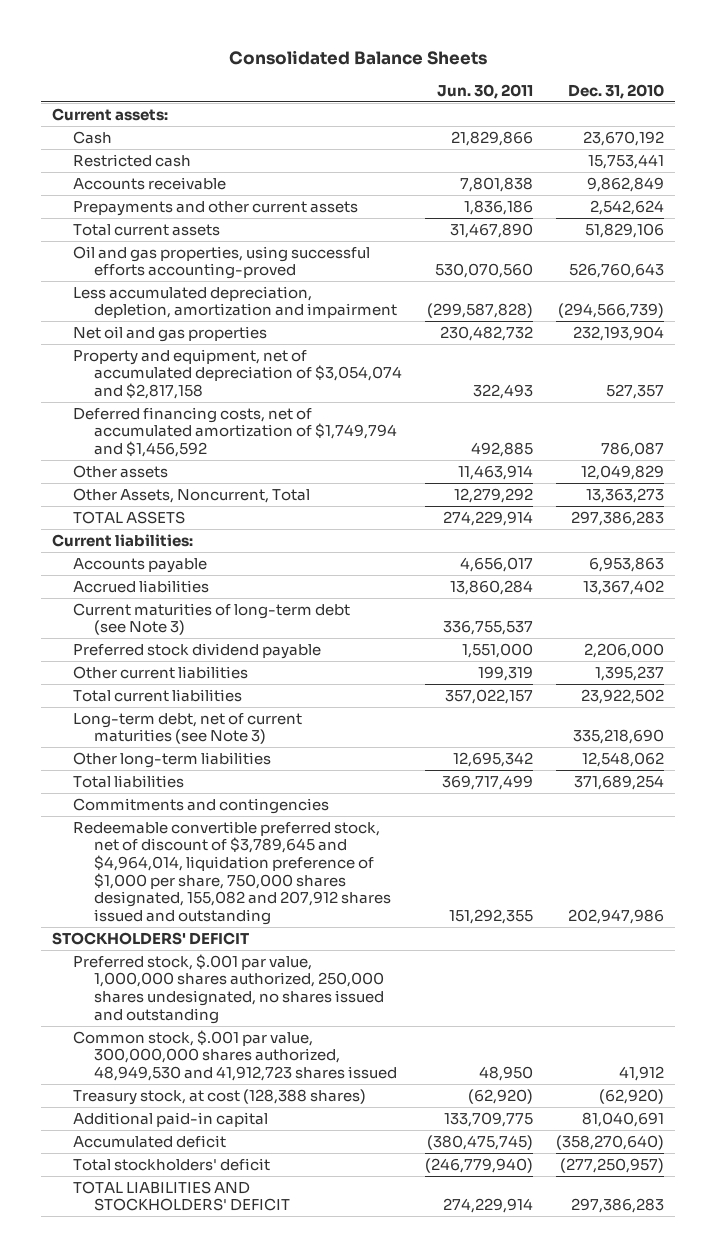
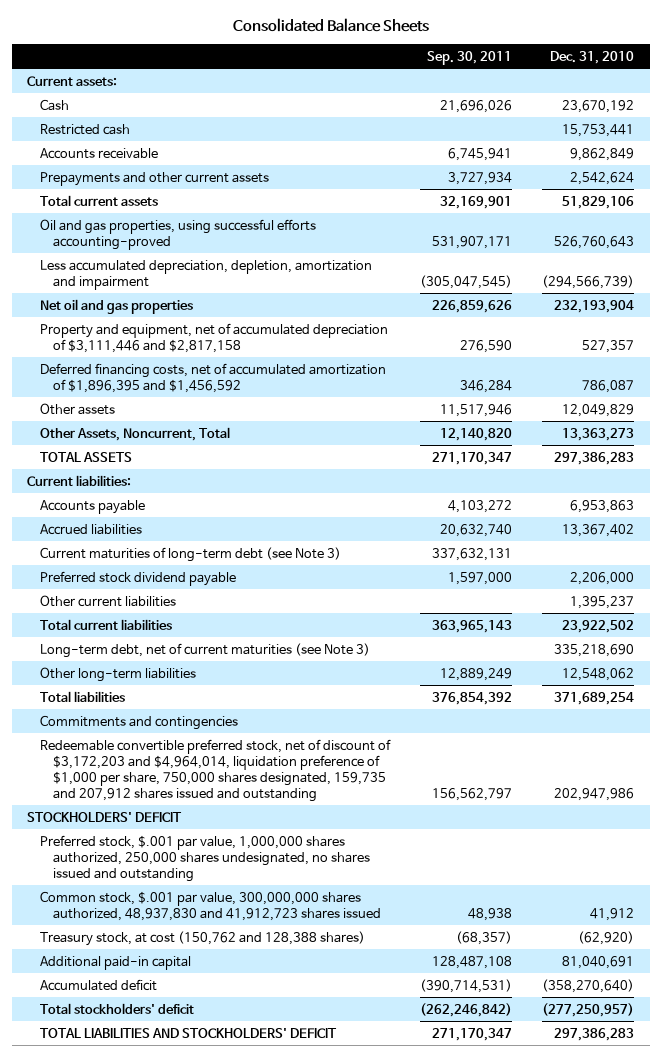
[437,83,534,99] Jun. 30, 2011 -> none
none -> [427,50,513,65] Sep. 30, 2011
[73,348,403,400] Property and equipment, net of accumulated depreciation of $3,054,074 and $2,817,158 -> [40,322,389,353] Property and equipment, net of accumulated depreciation of $3,111,446 and $2,817,158
[73,406,398,458] Deferred financing costs, net of accumulated amortization of $1,749,794 and $1,456,592 -> [40,362,387,393] Deferred financing costs, net of accumulated amortization of $1,896,395 and $1,456,592
[73,820,392,926] Redeemable convertible preferred stock, net of discount of $3,789,645 and $4,964,014, liquidation preference of $1,000 per share, 750,000 shares designated, 155,082 and 207,912 shares issued and outstanding -> [40,738,392,802] Redeemable convertible preferred stock, net of discount of $3,172,203 and $4,964,014, liquidation preference of $1,000 per share, 750,000 shares designated, 159,735 and 207,912 shares issued and outstanding
[73,1029,398,1082] Common stock, $.001 par value, 300,000,000 shares authorized, 48,949,530 and 41,912,723 shares issued -> [40,890,382,921] Common stock, $.001 par value, 300,000,000 shares authorized, 48,937,830 and 41,912,723 shares issued
[73,1088,367,1105] Treasury stock, at cost (128,388 shares) -> [40,930,366,946] Treasury stock, at cost (150,762 and 128,388 shares)

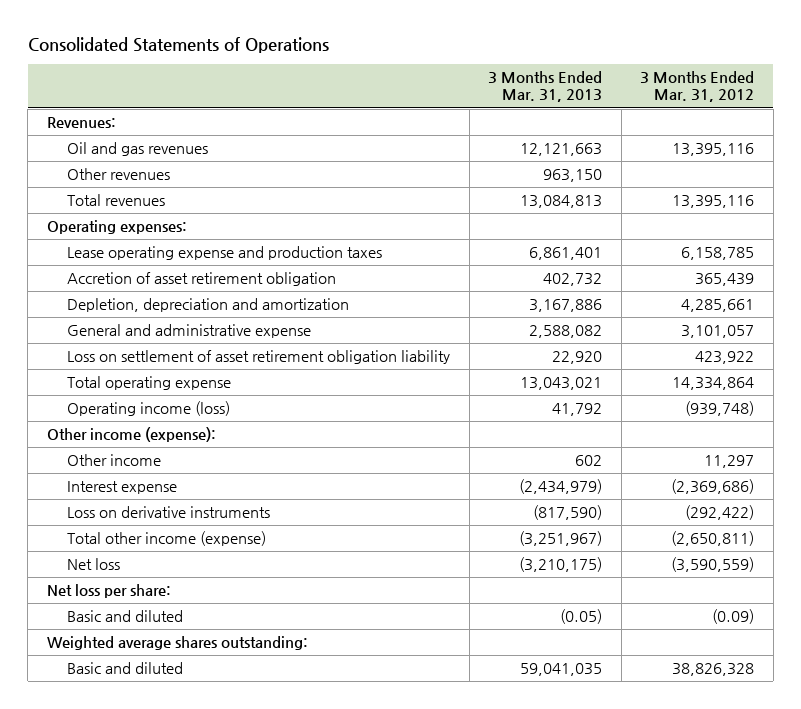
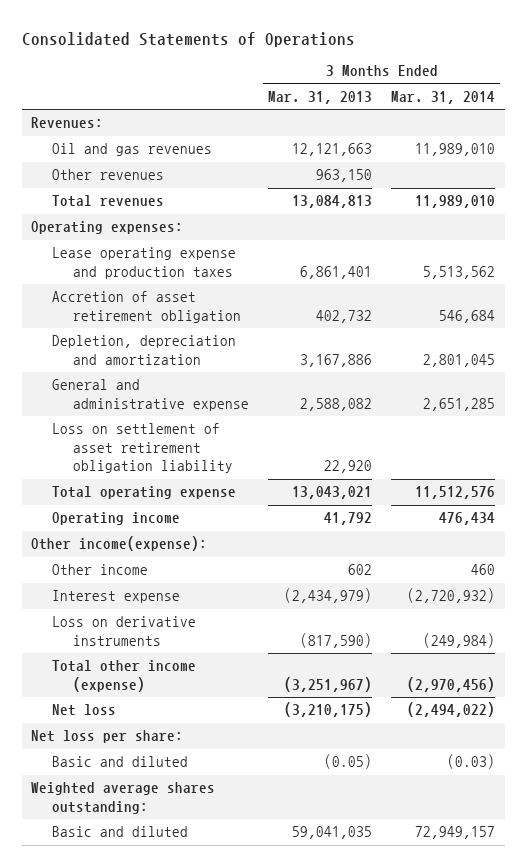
[640,71,755,103] 3 Months Ended Mar. 31, 2012 -> none
none -> [391,91,496,105] Mar. 31, 2014
[67,401,231,417] Operating income (loss) -> [52,512,181,526] Operating income
[46,427,216,443] Other income (expense): -> [31,536,208,552] Other income(expense):

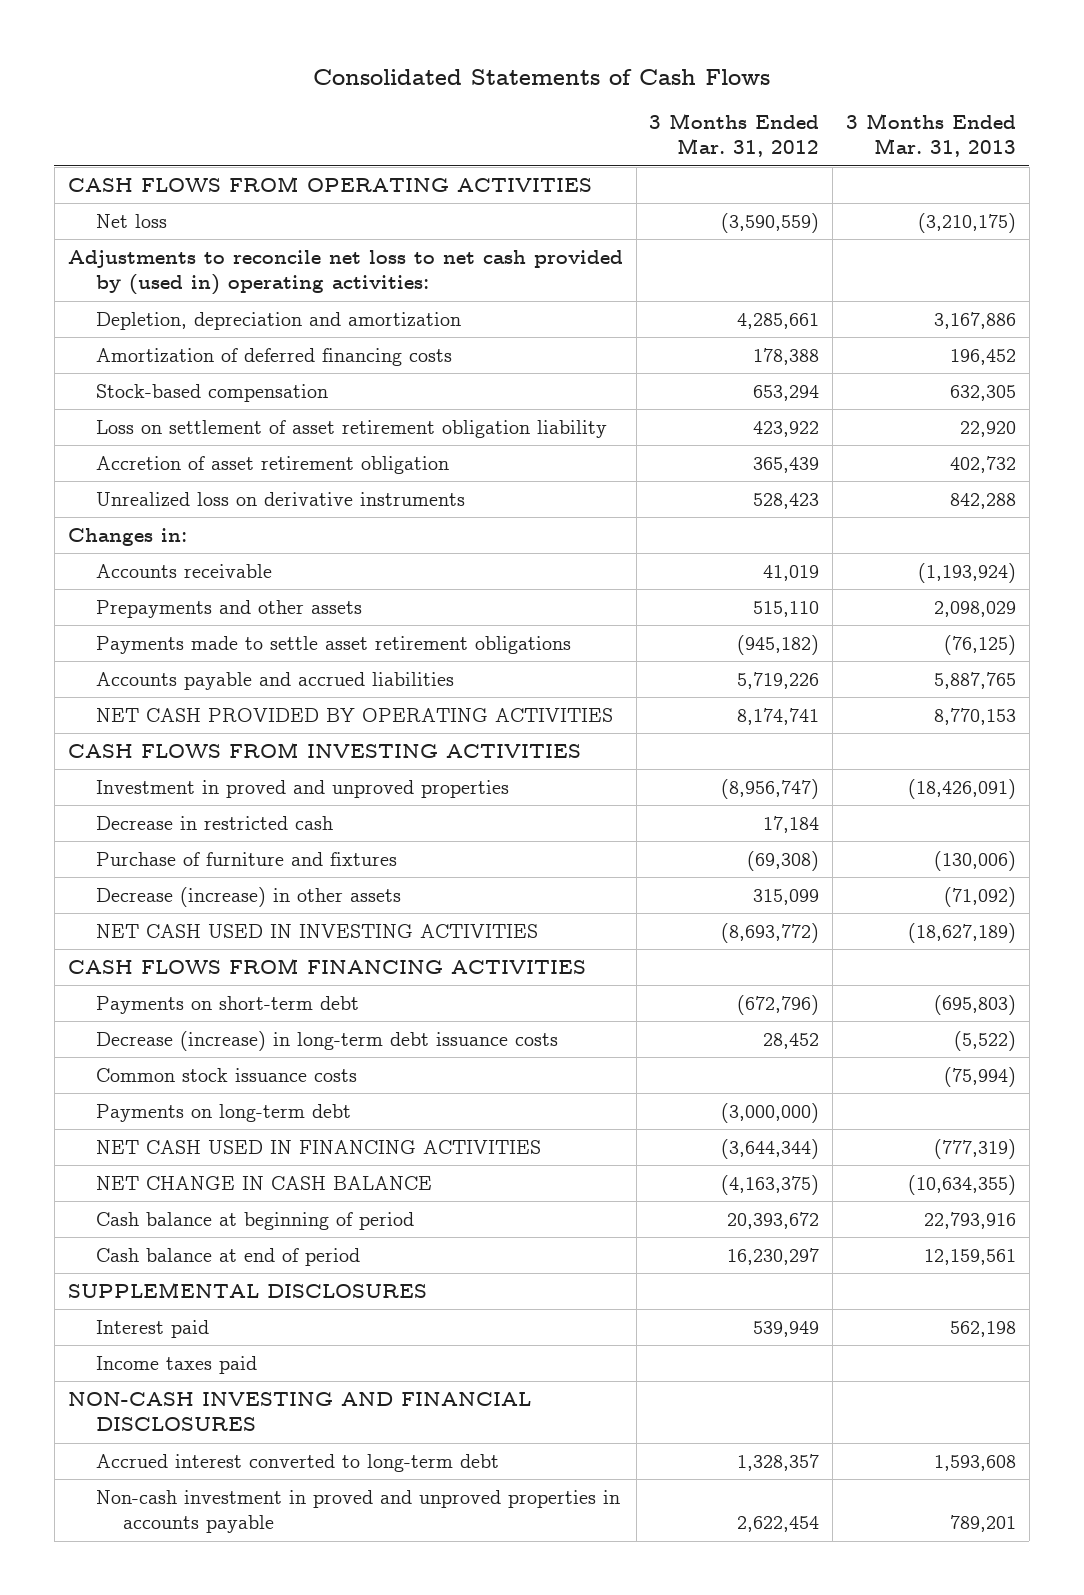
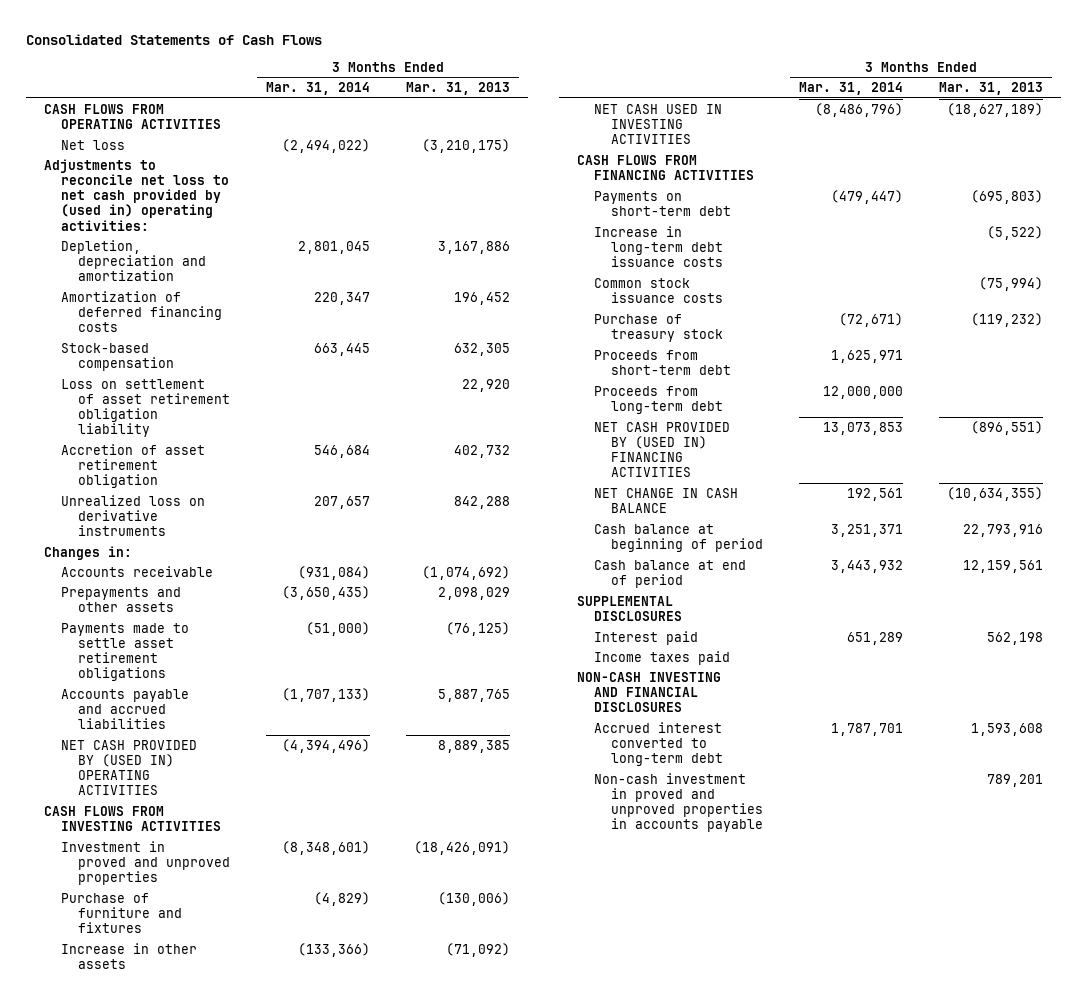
[649,113,820,158] 3 Months Ended Mar. 31, 2012 -> none
none -> [266,82,371,96] Mar. 31, 2014
[918,562,1017,583] (1,193,924) -> [422,565,511,580] (1,074,692)
[95,707,613,722] NET CASH PROVIDED BY OPERATING ACTIVITIES -> [61,739,198,796] NET CASH PROVIDED BY (USED IN) OPERATING ACTIVITIES
[934,707,1017,725] 8,770,153 -> [438,739,511,753] 8,889,385
[95,815,333,830] Decrease in restricted cash -> none
[95,886,401,907] Decrease (increase) in other assets -> [61,942,198,969] Increase in other assets
[95,1030,558,1051] Decrease (increase) in long-term debt issuance costs -> [593,225,724,268] Increase in long-term debt issuance costs
[95,1103,351,1122] Payments on long-term debt -> none
none -> [593,313,724,342] Purchase of treasury stock
none -> [593,349,732,375] Proceeds from short-term debt
none -> [593,385,724,414] Proceeds from long-term debt
[95,1139,541,1154] NET CASH USED IN FINANCING ACTIVITIES -> [593,421,730,478] NET CASH PROVIDED BY (USED IN) FINANCING ACTIVITIES
[934,1138,1017,1159] (777,319) -> [970,420,1043,435] (896,551)

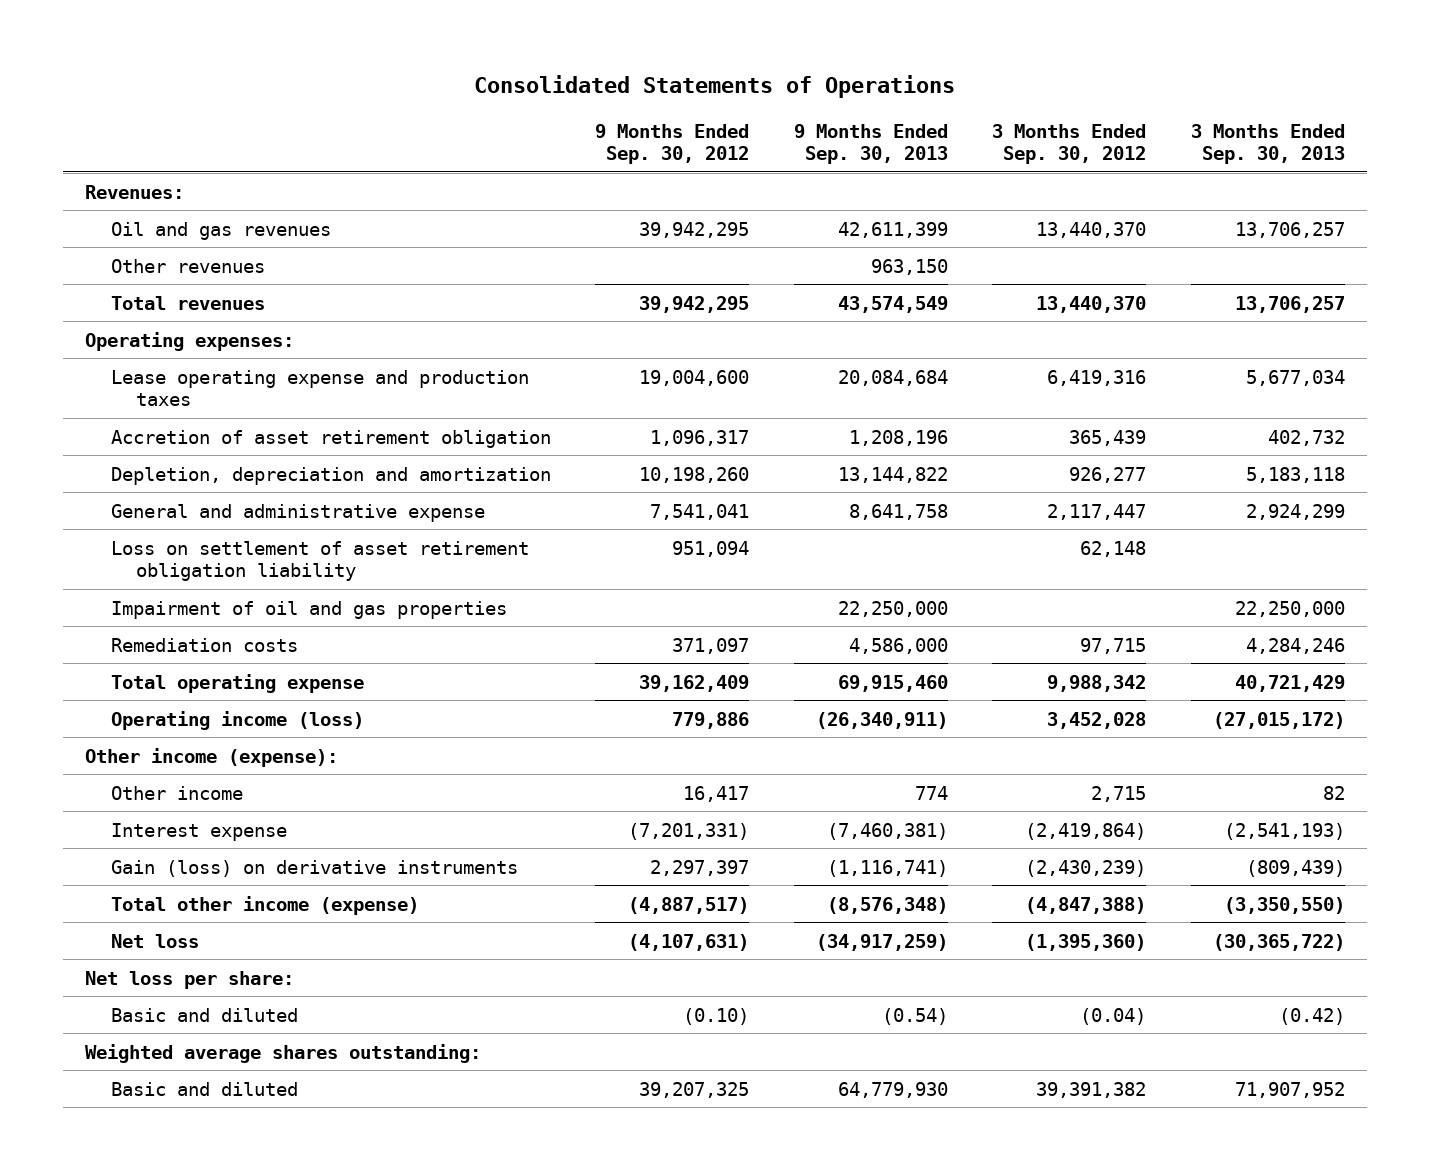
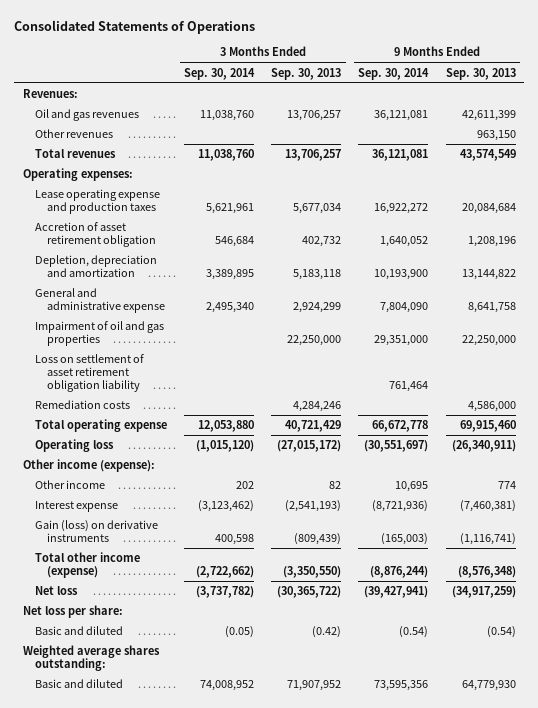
[595,123,750,165] 9 Months Ended Sep. 30, 2012 -> none
[992,123,1147,165] 3 Months Ended Sep. 30, 2012 -> none
none -> [184,67,256,80] Sep. 30, 2014
none -> [358,67,430,80] Sep. 30, 2014
[110,540,529,582] Loss on settlement of asset retirement obligation liability -> [34,354,144,393] Loss on settlement of asset retirement obligation liability
[110,710,364,730] Operating income (loss) -> [34,439,114,453] Operating loss

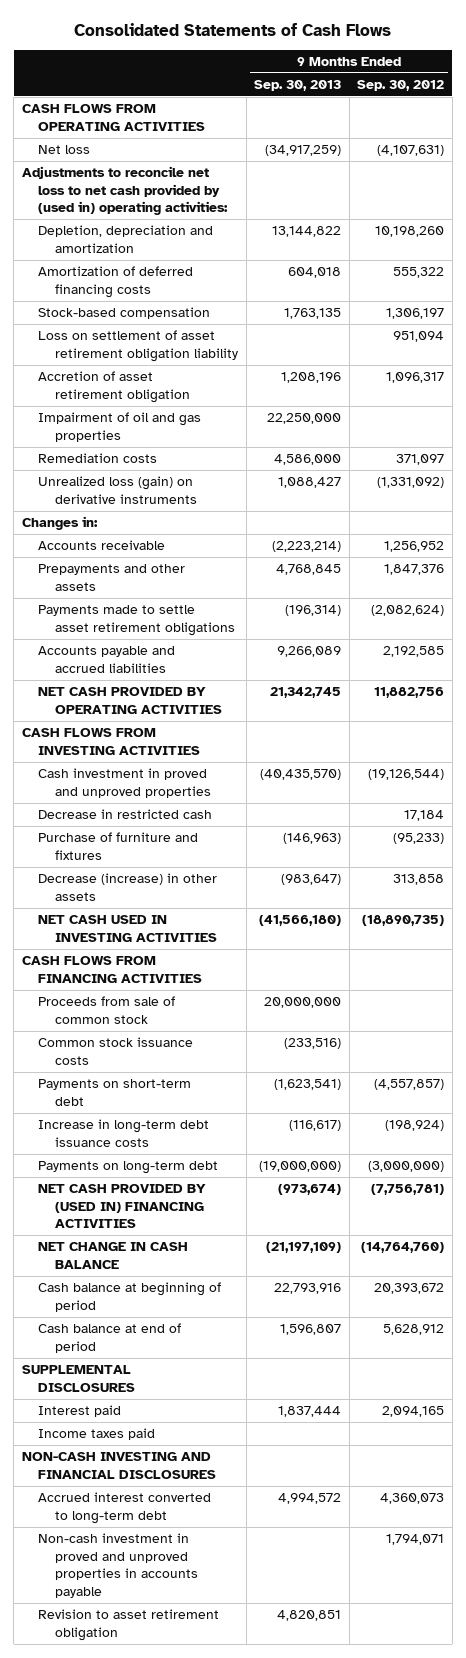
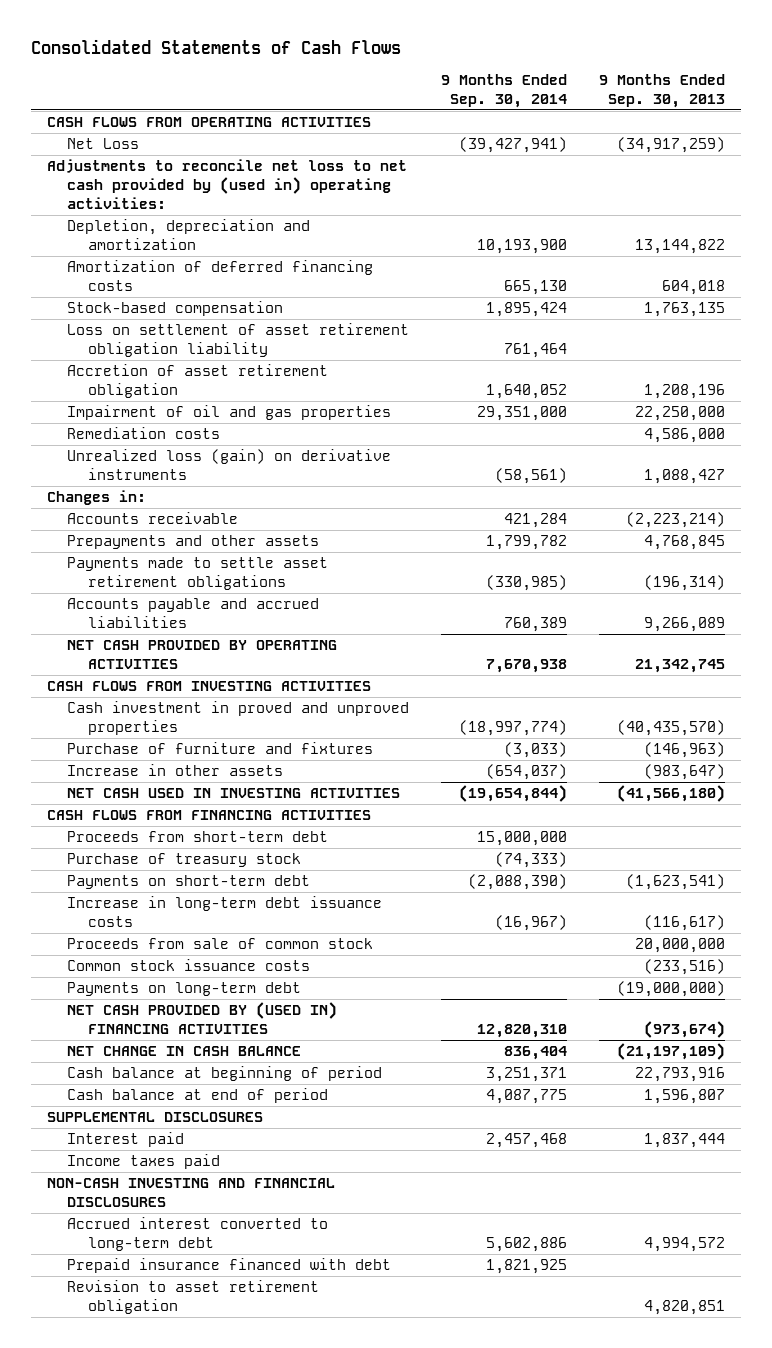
[357,80,445,92] Sep. 30, 2012 -> none
none -> [441,74,568,108] 9 Months Ended Sep. 30, 2014
[38,145,91,155] Net loss -> [67,138,140,150] Net Loss
[38,809,213,820] Decrease in restricted cash -> none
[38,873,218,901] Decrease (increase) in other assets -> [67,764,284,777] Increase in other assets
none -> [67,831,329,843] Proceeds from short-term debt
none -> [67,853,302,868] Purchase of treasury stock
[38,996,176,1024] Proceeds from sale of common stock -> [67,938,374,950] Proceeds from sale of common stock
[38,1037,194,1065] Common stock issuance costs -> [67,959,311,972] Common stock issuance costs
[38,1533,199,1599] Non-cash investment in proved and unproved properties in accounts payable -> none
none -> [67,1258,392,1274] Prepaid insurance financed with debt

